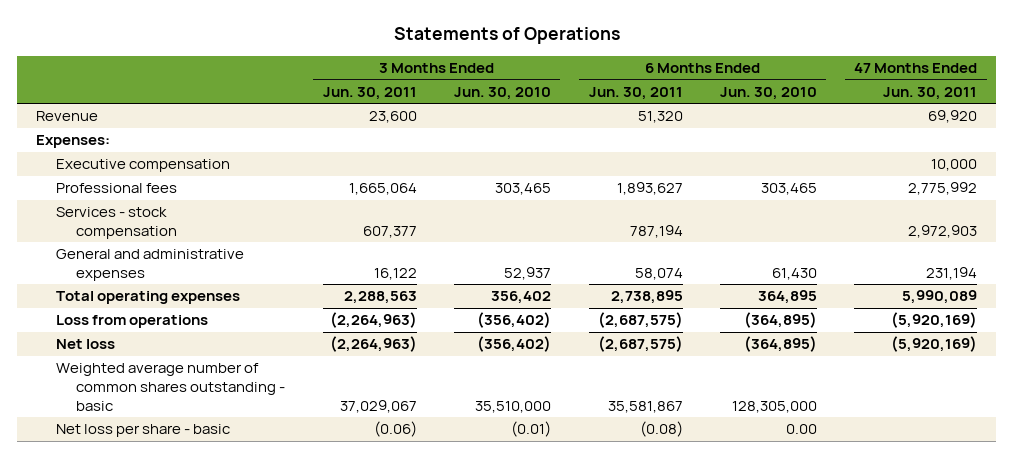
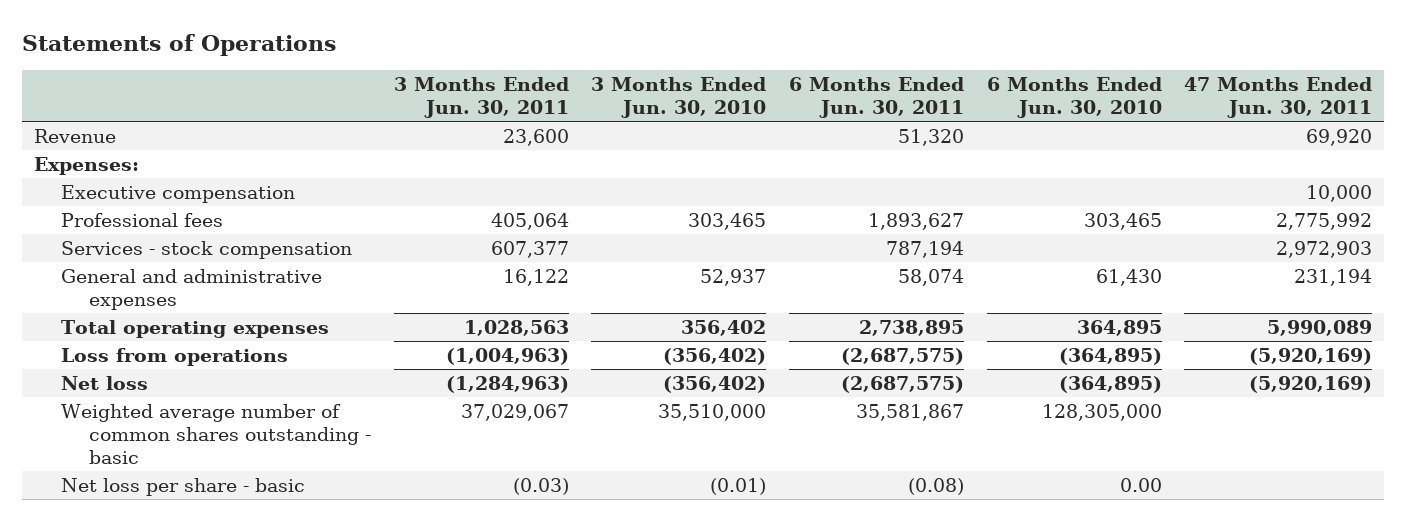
[348,183,417,196] 1,665,064 -> [490,213,569,231] 405,064
[343,291,417,305] 2,288,563 -> [463,320,569,337] 1,028,563
[329,312,417,329] (2,264,963) -> [445,348,569,366] (1,004,963)
[329,336,417,353] (2,264,963) -> [445,376,569,394] (1,284,963)
[373,421,417,438] (0.06) -> [512,478,569,496] (0.03)

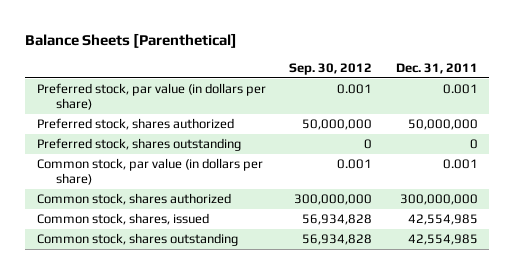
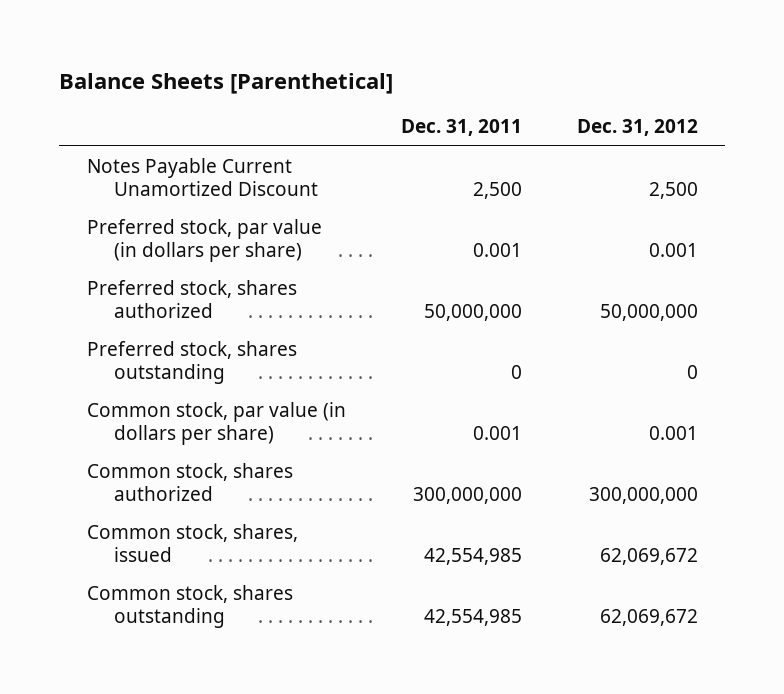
[289,63,373,76] Sep. 30, 2012 -> none
none -> [576,119,698,137] Dec. 31, 2012
none -> [86,157,318,196] Notes Payable Current Unamortized Discount

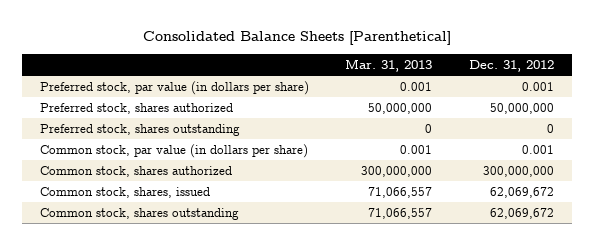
[59,72,394,94] Balance Sheets [Parenthetical] -> [142,31,451,46] Consolidated Balance Sheets [Parenthetical]
[400,119,522,137] Dec. 31, 2011 -> none
none -> [345,58,433,72] Mar. 31, 2013
[86,157,318,196] Notes Payable Current Unamortized Discount -> none

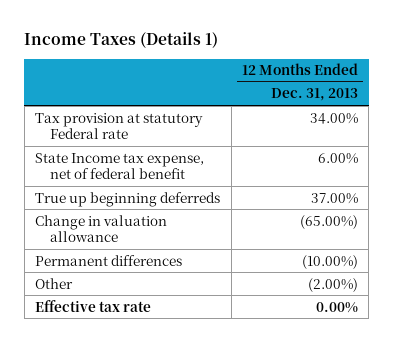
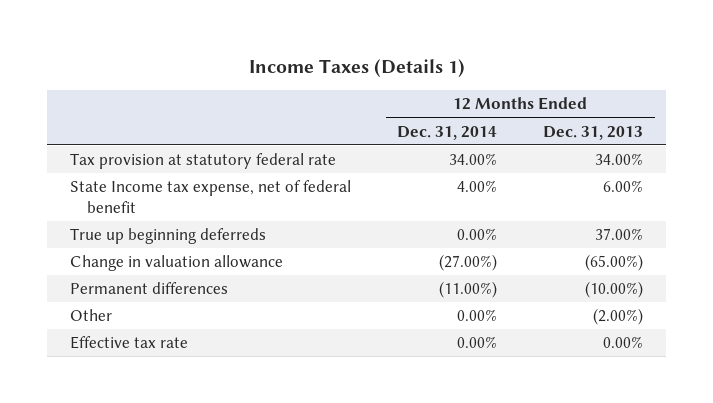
none -> [397,125,498,140] Dec. 31, 2014
[35,112,204,140] Tax provision at statutory Federal rate -> [70,153,337,170] Tax provision at statutory federal rate

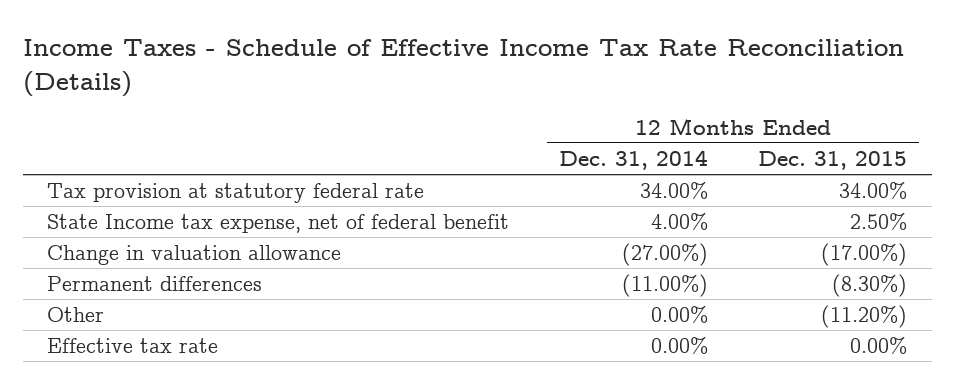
[248,59,465,78] Income Taxes (Details 1) -> [22,39,904,97] Income Taxes - Schedule of Effective Income Tax Rate Reconciliation (Details)
[543,125,644,140] Dec. 31, 2013 -> none
none -> [757,151,907,171] Dec. 31, 2015
[70,228,267,245] True up beginning deferreds -> none

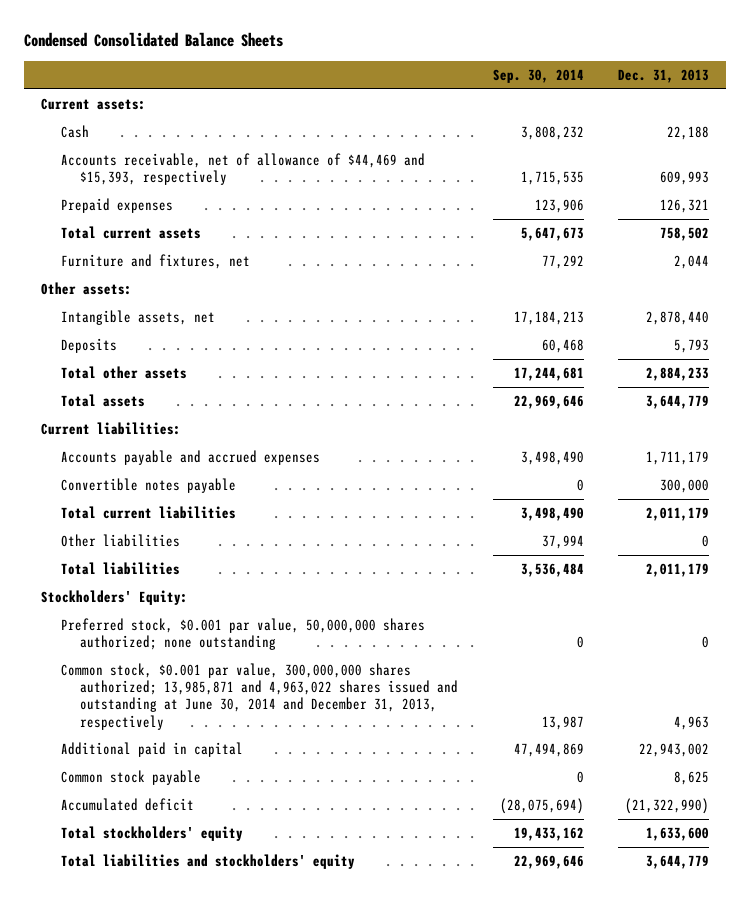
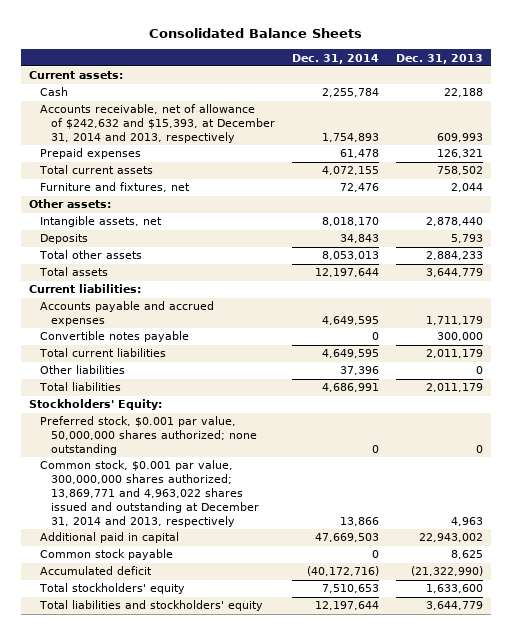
[23,32,283,48] Condensed Consolidated Balance Sheets -> [148,27,362,38] Consolidated Balance Sheets
[492,68,584,83] Sep. 30, 2014 -> none
none -> [291,53,379,64] Dec. 31, 2014
[60,152,425,186] Accounts receivable, net of allowance of $44,469 and $15,393, respectively -> [40,104,276,144] Accounts receivable, net of allowance of $242,632 and $15,393, at December 31, 2014 and 2013, respectively
[60,662,459,730] Common stock, $0.001 par value, 300,000,000 shares authorized; 13,985,871 and 4,963,022 shares issued and outstanding at June 30, 2014 and December 31, 2013, respectively -> [40,460,260,527] Common stock, $0.001 par value, 300,000,000 shares authorized; 13,869,771 and 4,963,022 shares issued and outstanding at December 31, 2014 and 2013, respectively

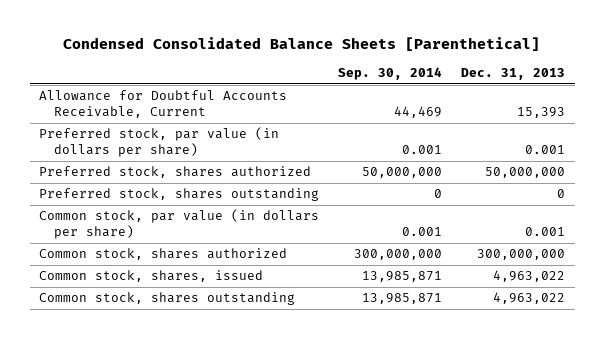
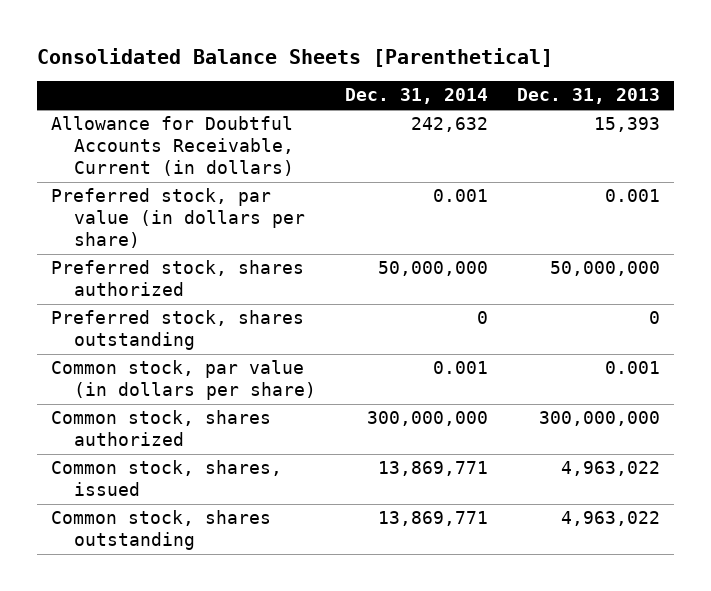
[63,37,541,52] Condensed Consolidated Balance Sheets [Parenthetical] -> [36,47,553,67] Consolidated Balance Sheets [Parenthetical]
[338,67,443,81] Sep. 30, 2014 -> none
none -> [344,88,488,105] Dec. 31, 2014
[39,90,288,119] Allowance for Doubtful Accounts Receivable, Current -> [51,116,295,176] Allowance for Doubtful Accounts Receivable, Current (in dollars)

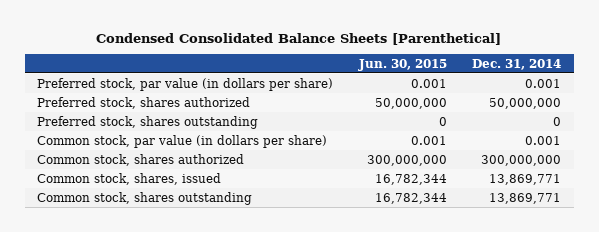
[36,47,553,67] Consolidated Balance Sheets [Parenthetical] -> [96,32,502,45] Condensed Consolidated Balance Sheets [Parenthetical]
[516,88,660,105] Dec. 31, 2013 -> none
none -> [357,58,447,71] Jun. 30, 2015
[51,116,295,176] Allowance for Doubtful Accounts Receivable, Current (in dollars) -> none

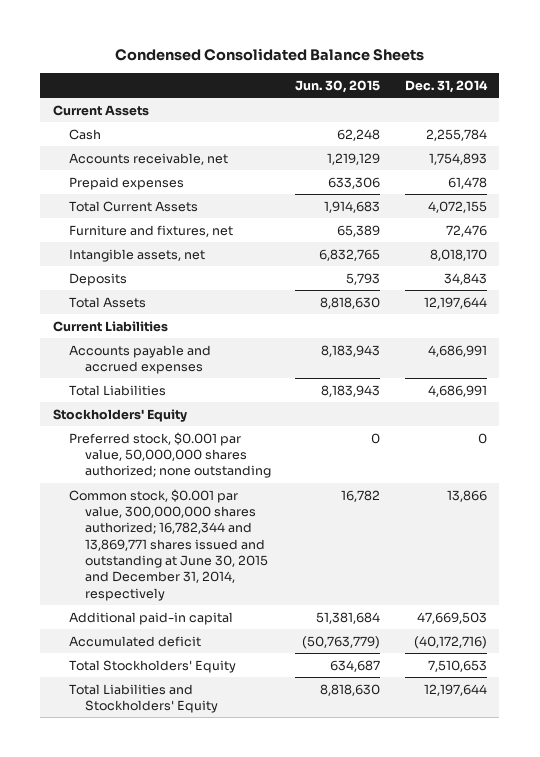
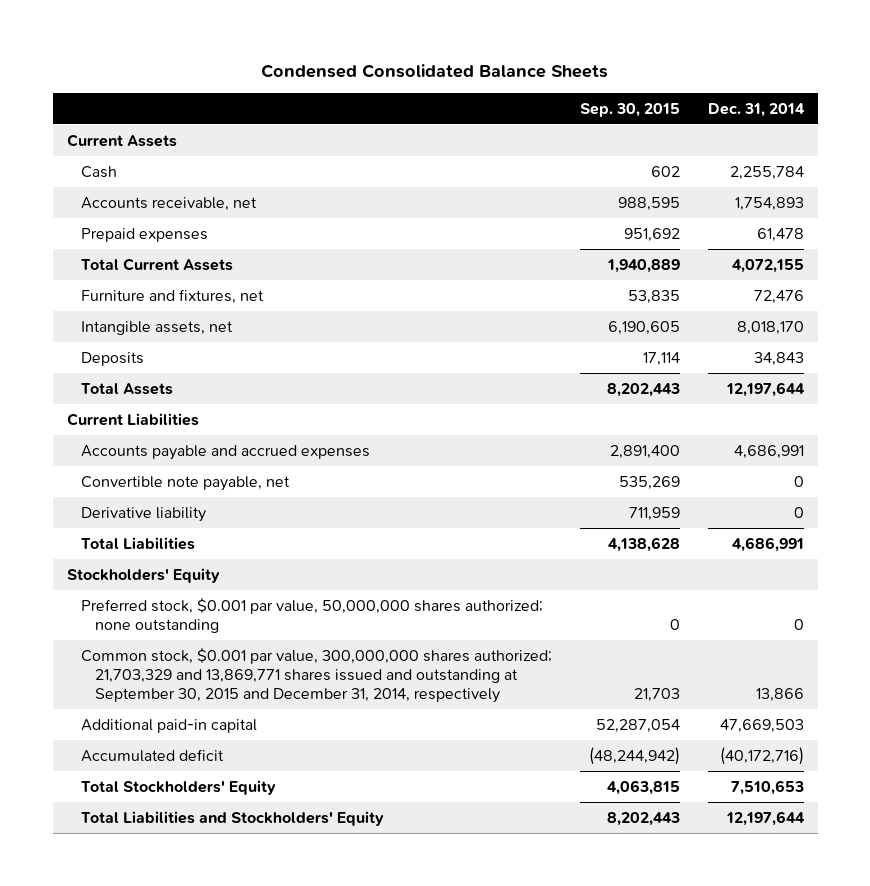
[295,79,381,93] Jun. 30, 2015 -> none
none -> [579,102,680,117] Sep. 30, 2015
none -> [80,475,290,491] Convertible note payable, net
none -> [80,506,206,522] Derivative liability
[68,488,268,601] Common stock, $0.001 par value, 300,000,000 shares authorized; 16,782,344 and 13,869,771 shares issued and outstanding at June 30, 2015 and December 31, 2014, respectively -> [80,647,552,703] Common stock, $0.001 par value, 300,000,000 shares authorized; 21,703,329 and 13,869,771 shares issued and outstanding at September 30, 2015 and December 31, 2014, respectively

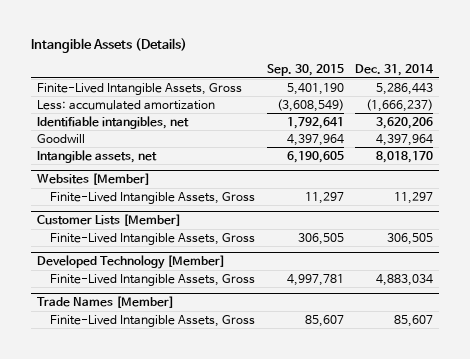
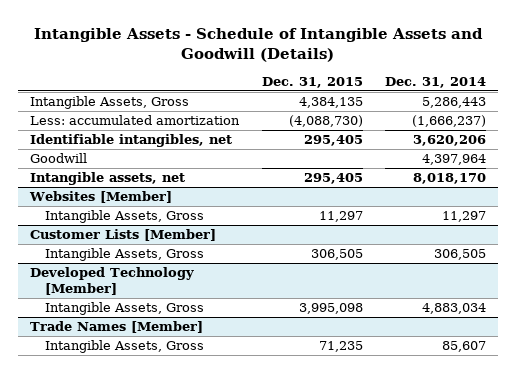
[31,37,188,53] Intangible Assets (Details) -> [34,27,484,62] Intangible Assets - Schedule of Intangible Assets and Goodwill (Details)
[266,63,344,76] Sep. 30, 2015 -> none
none -> [261,76,363,88] Dec. 31, 2015
[37,82,243,95] Finite-Lived Intangible Assets, Gross -> [29,96,189,110] Intangible Assets, Gross
[49,191,255,204] Finite-Lived Intangible Assets, Gross -> [44,210,204,224] Intangible Assets, Gross
[49,232,255,245] Finite-Lived Intangible Assets, Gross -> [44,248,204,262] Intangible Assets, Gross
[49,273,255,286] Finite-Lived Intangible Assets, Gross -> [44,302,204,316] Intangible Assets, Gross
[49,314,255,327] Finite-Lived Intangible Assets, Gross -> [44,340,204,354] Intangible Assets, Gross

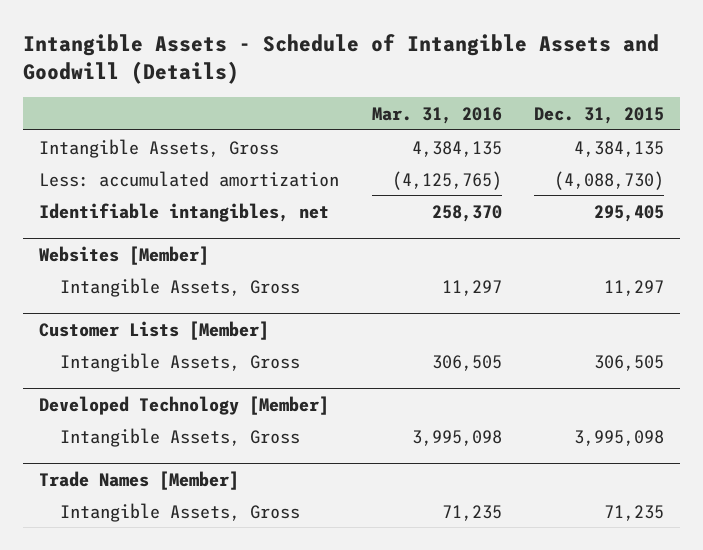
[385,76,487,88] Dec. 31, 2014 -> none
none -> [371,107,502,125] Mar. 31, 2016
[29,153,87,164] Goodwill -> none
[29,172,185,186] Intangible assets, net -> none

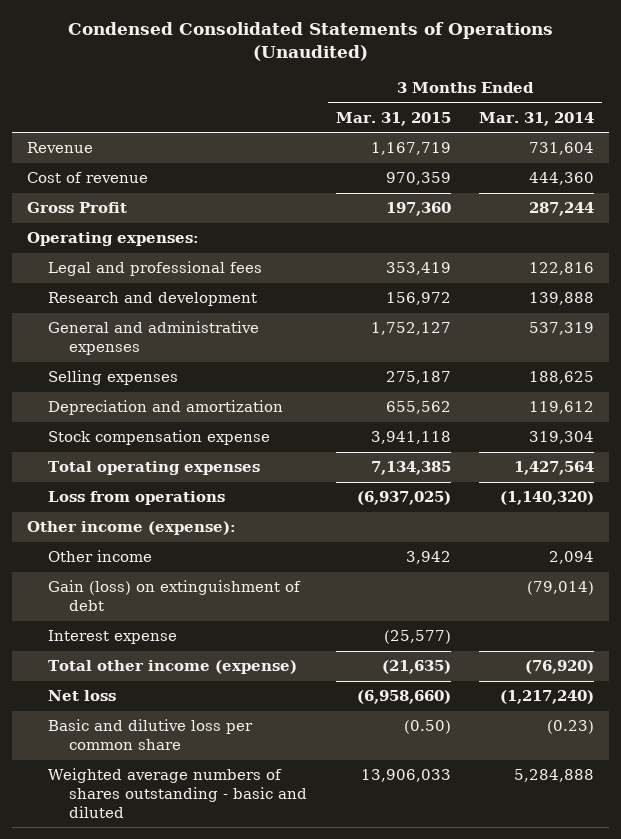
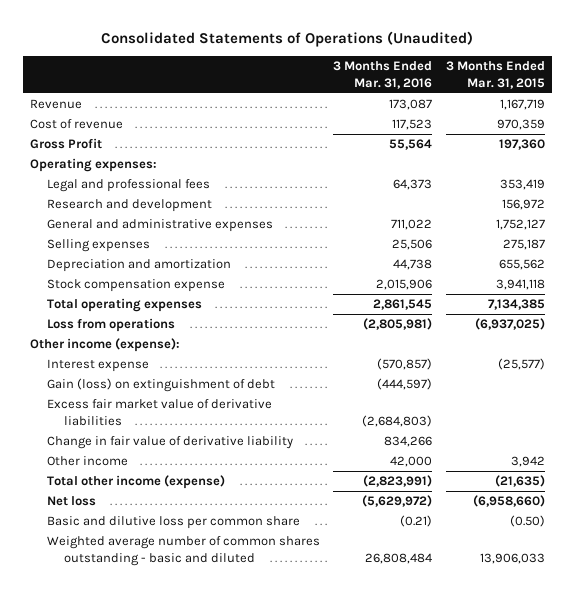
[67,22,553,61] Condensed Consolidated Statements of Operations (Unaudited) -> [101,31,474,48] Consolidated Statements of Operations (Unaudited)
[479,111,595,126] Mar. 31, 2014 -> none
none -> [333,61,433,89] 3 Months Ended Mar. 31, 2016
[47,580,301,611] Gain (loss) on extinguishment of debt -> [46,378,275,393] Gain (loss) on extinguishment of debt
none -> [46,399,272,426] Excess fair market value of derivative liabilities
none -> [46,436,293,450] Change in fair value of derivative liability
[47,550,152,563] Other income -> [46,456,128,467] Other income
[47,768,307,818] Weighted average numbers of shares outstanding - basic and diluted -> [46,536,320,566] Weighted average number of common shares outstanding - basic and diluted

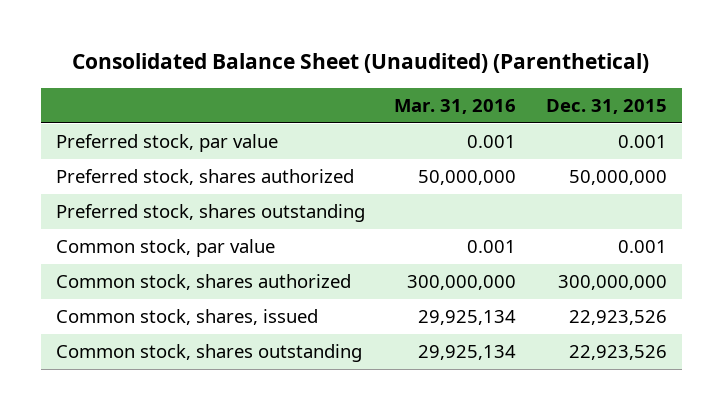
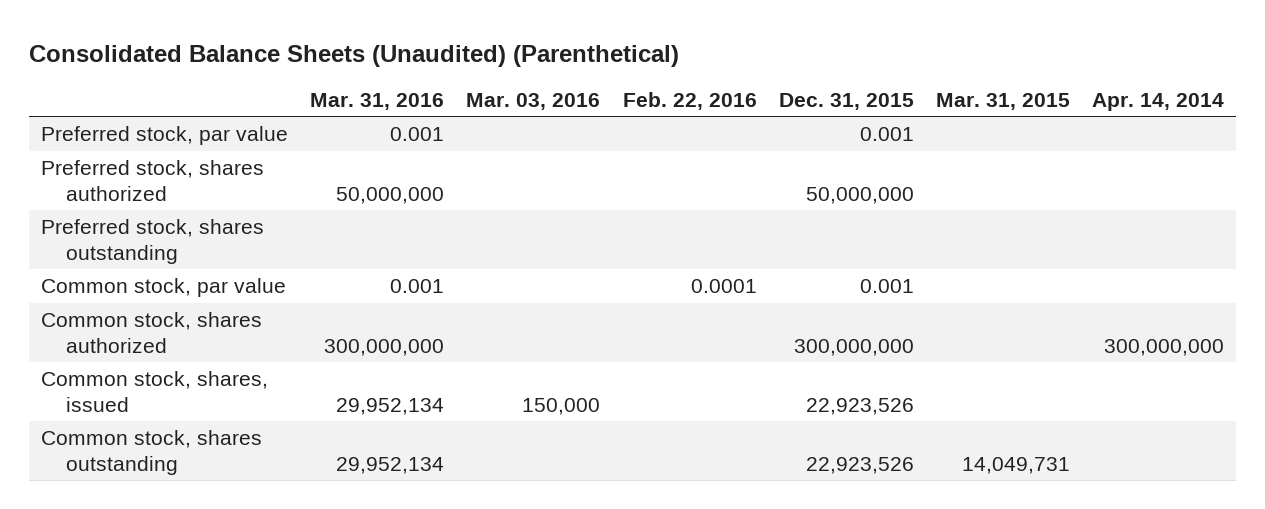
[72,53,650,74] Consolidated Balance Sheet (Unaudited) (Parenthetical) -> [29,44,680,67] Consolidated Balance Sheets (Unaudited) (Parenthetical)
none -> [466,92,601,110] Mar. 03, 2016
none -> [622,91,757,110] Feb. 22, 2016
none -> [936,92,1071,110] Mar. 31, 2015
none -> [1092,92,1225,111] Apr. 14, 2014
[418,310,517,326] 29,925,134 -> [335,397,444,415] 29,952,134
[418,345,517,361] 29,925,134 -> [335,456,444,474] 29,952,134

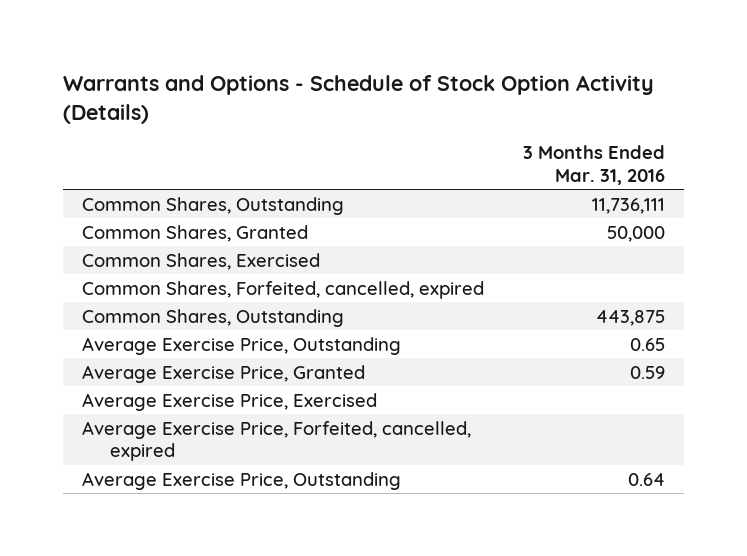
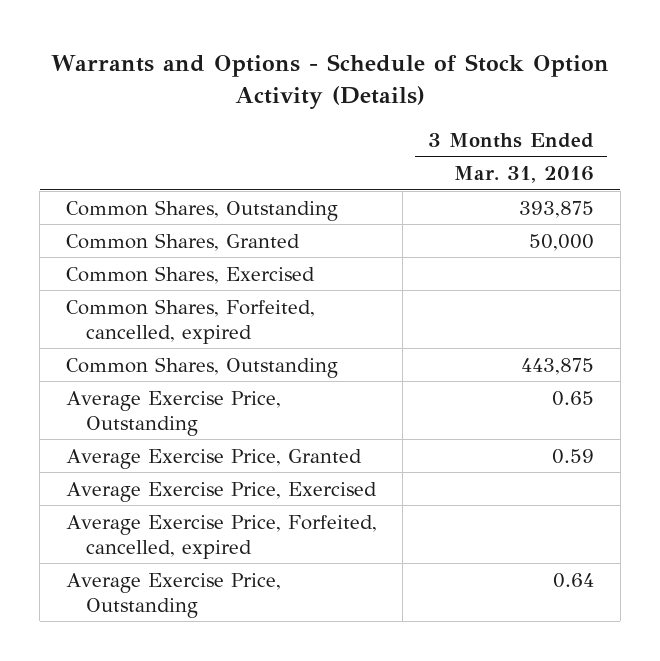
[591,197,665,214] 11,736,111 -> [519,200,595,218] 393,875

